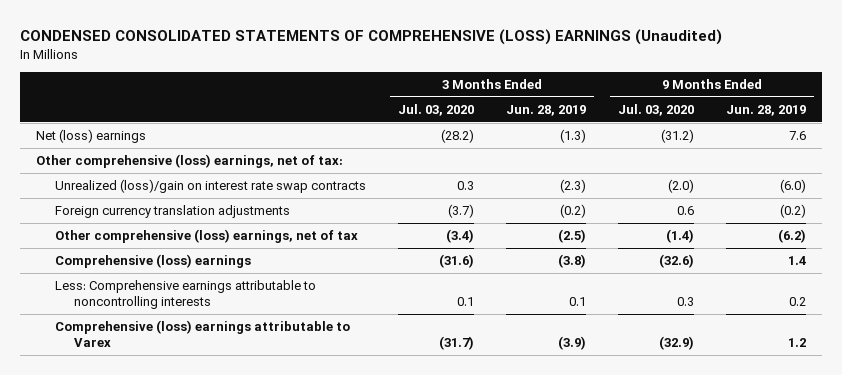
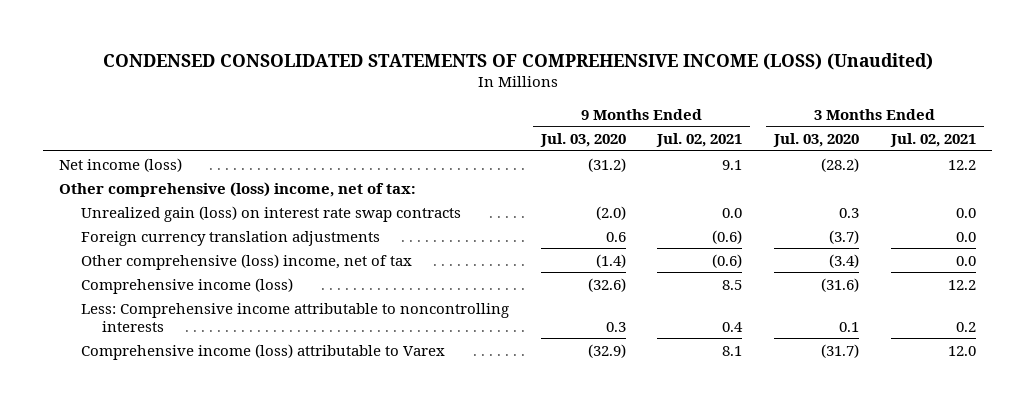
[20,28,723,45] CONDENSED CONSOLIDATED STATEMENTS OF COMPREHENSIVE (LOSS) EARNINGS (Unaudited) -> [102,52,933,70] CONDENSED CONSOLIDATED STATEMENTS OF COMPREHENSIVE INCOME (LOSS) (Unaudited)
[505,104,586,116] Jun. 28, 2019 -> none
[725,104,806,116] Jun. 28, 2019 -> none
none -> [656,133,743,148] Jul. 02, 2021
none -> [890,133,977,148] Jul. 02, 2021
[36,129,147,144] Net (loss) earnings -> [59,157,183,172] Net income (loss)
[36,154,344,169] Other comprehensive (loss) earnings, net of tax: -> [59,181,417,197] Other comprehensive (loss) income, net of tax:
[55,179,367,194] Unrealized (loss)/gain on interest rate swap contracts -> [80,205,461,222] Unrealized gain (loss) on interest rate swap contracts
[55,229,359,244] Other comprehensive (loss) earnings, net of tax -> [80,253,412,270] Other comprehensive (loss) income, net of tax
[55,254,252,269] Comprehensive (loss) earnings -> [80,277,293,294] Comprehensive income (loss)
[55,280,317,310] Less: Comprehensive earnings attributable to noncontrolling interests -> [80,302,509,332] Less: Comprehensive income attributable to noncontrolling interests
[55,320,351,348] Comprehensive (loss) earnings attributable to Varex -> [80,343,445,360] Comprehensive income (loss) attributable to Varex

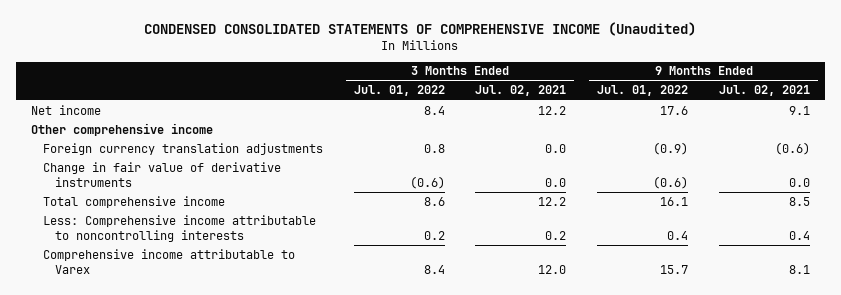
[102,52,933,70] CONDENSED CONSOLIDATED STATEMENTS OF COMPREHENSIVE INCOME (LOSS) (Unaudited) -> [144,21,697,36] CONDENSED CONSOLIDATED STATEMENTS OF COMPREHENSIVE INCOME (Unaudited)
[539,133,626,148] Jul. 03, 2020 -> none
[773,133,860,148] Jul. 03, 2020 -> none
none -> [353,85,445,97] Jul. 01, 2022
none -> [597,85,689,97] Jul. 01, 2022
[80,205,461,222] Unrealized gain (loss) on interest rate swap contracts -> none
[59,157,183,172] Net income (loss) -> [31,104,102,115] Net income
[59,181,417,197] Other comprehensive (loss) income, net of tax: -> [31,122,214,136] Other comprehensive income
[80,253,412,270] Other comprehensive (loss) income, net of tax -> none
none -> [42,161,281,187] Change in fair value of derivative instruments
[80,277,293,294] Comprehensive income (loss) -> [42,195,225,208] Total comprehensive income
[80,343,445,360] Comprehensive income (loss) attributable to Varex -> [42,248,295,274] Comprehensive income attributable to Varex

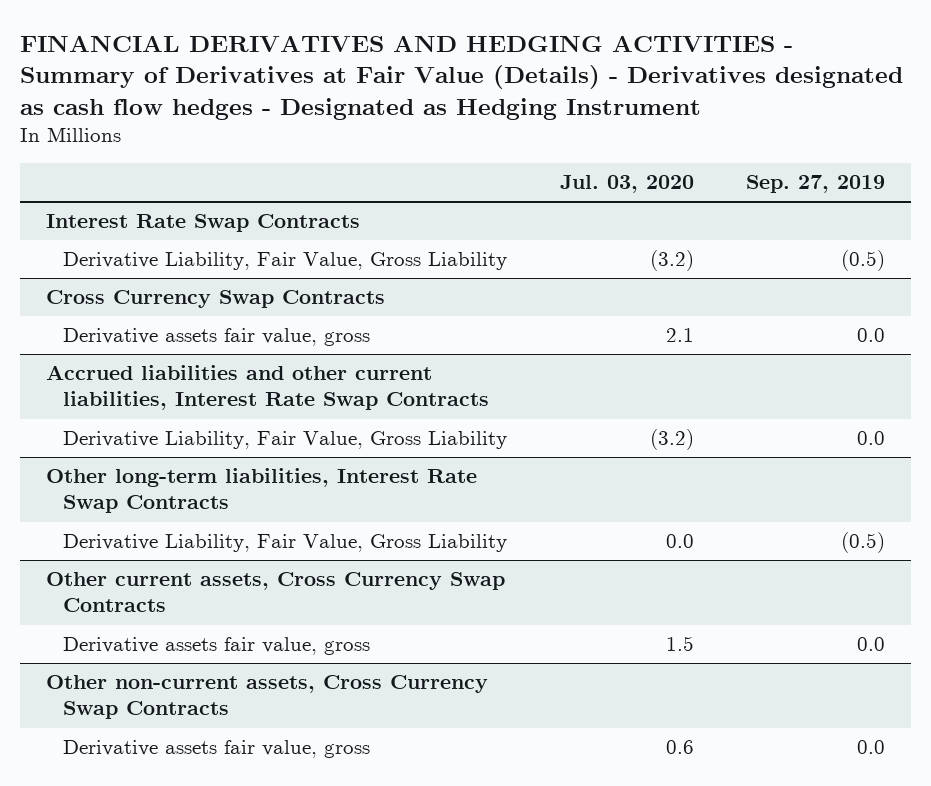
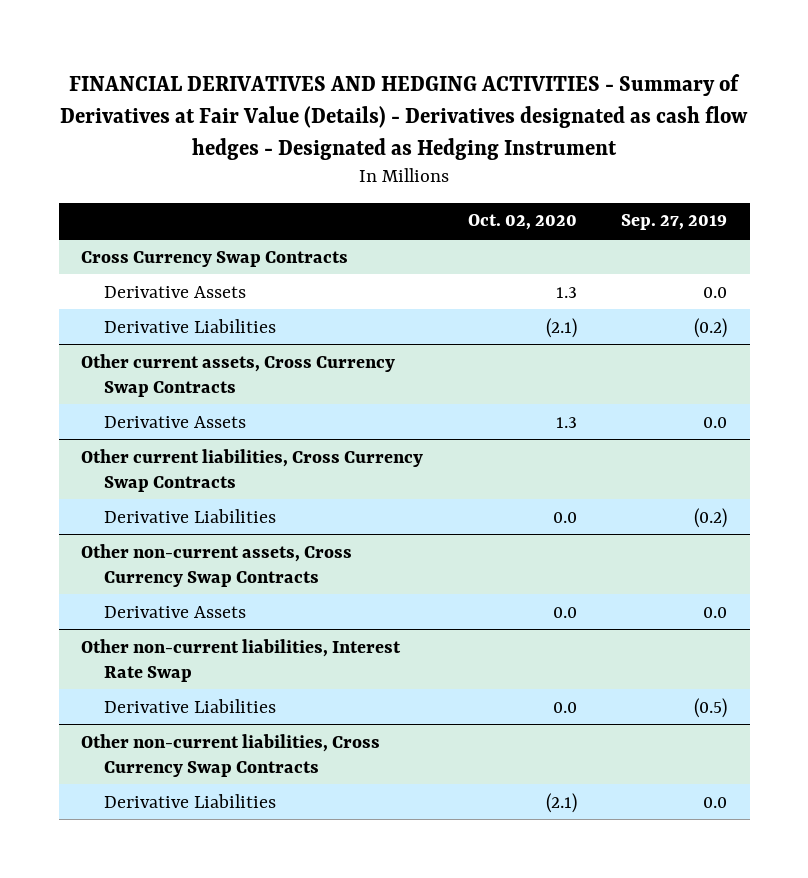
[559,174,694,193] Jul. 03, 2020 -> none
none -> [467,214,577,231] Oct. 02, 2020
[46,214,361,233] Interest Rate Swap Contracts -> none
[63,252,508,271] Derivative Liability, Fair Value, Gross Liability -> none
[46,365,490,411] Accrued liabilities and other current liabilities, Interest Rate Swap Contracts -> none
[63,431,508,450] Derivative Liability, Fair Value, Gross Liability -> none
[46,468,478,514] Other long-term liabilities, Interest Rate Swap Contracts -> none
[63,534,508,553] Derivative Liability, Fair Value, Gross Liability -> none
[63,328,371,347] Derivative assets fair value, gross -> [104,285,247,298] Derivative Assets
none -> [104,318,277,333] Derivative Liabilities
[63,637,371,656] Derivative assets fair value, gross -> [104,415,247,428] Derivative Assets
none -> [81,448,424,492] Other current liabilities, Cross Currency Swap Contracts
none -> [104,508,277,523] Derivative Liabilities
[63,740,371,759] Derivative assets fair value, gross -> [104,605,247,618] Derivative Assets
none -> [81,638,402,682] Other non-current liabilities, Interest Rate Swap
none -> [104,698,277,713] Derivative Liabilities
none -> [81,733,381,777] Other non-current liabilities, Cross Currency Swap Contracts
none -> [104,793,277,808] Derivative Liabilities

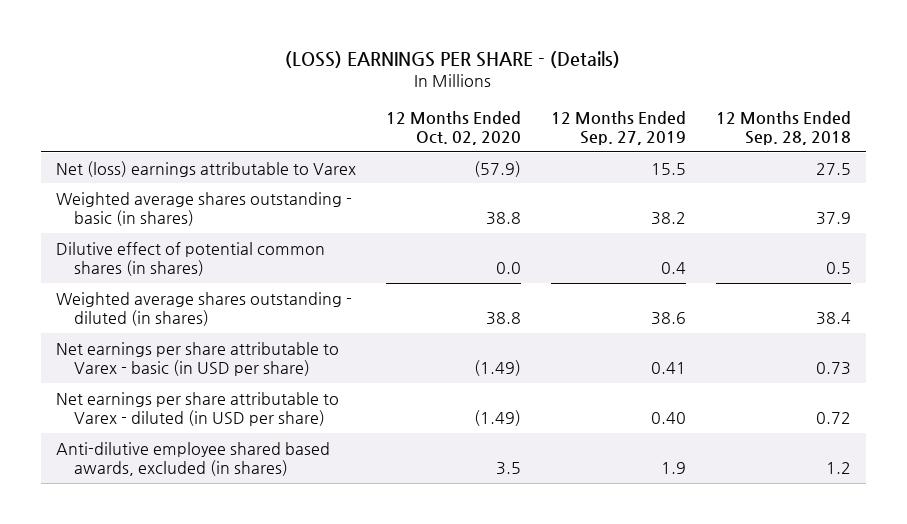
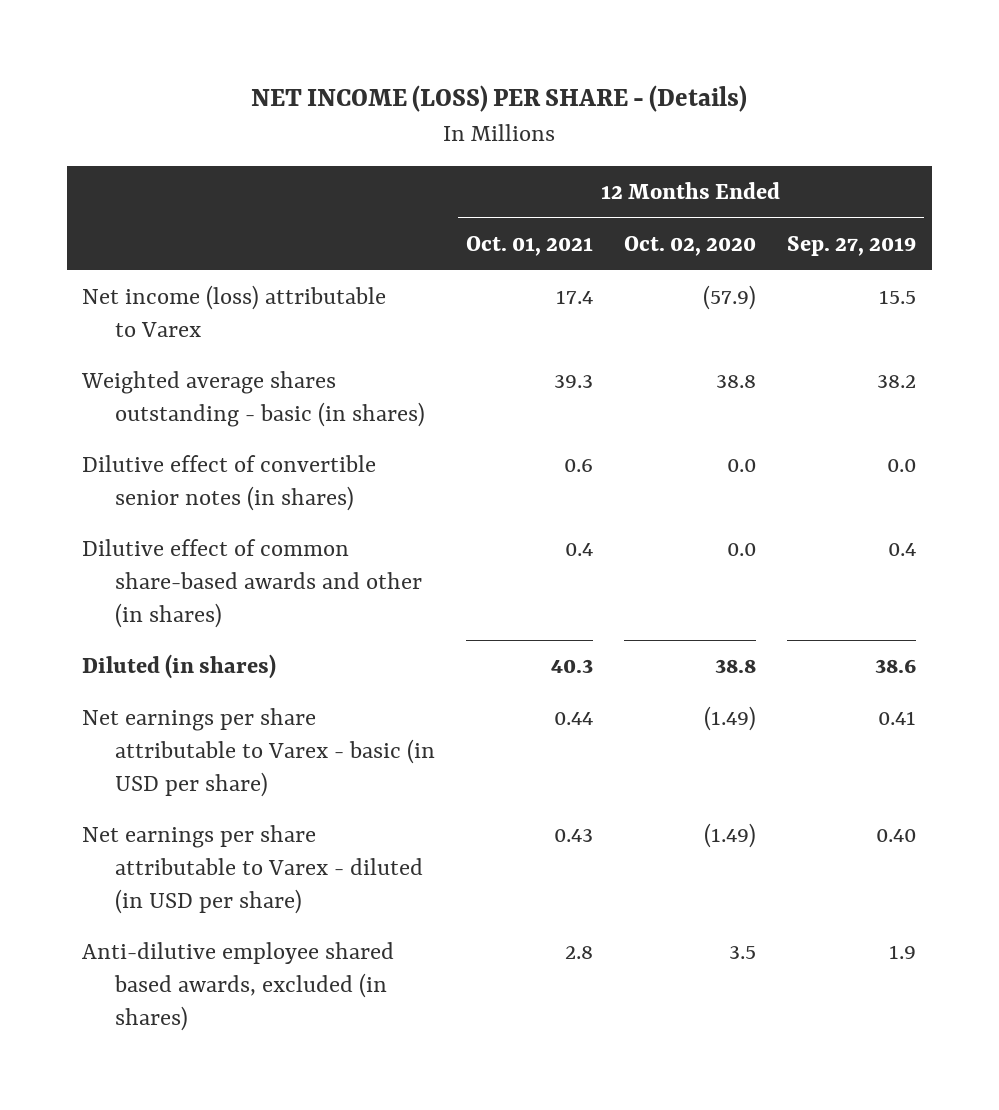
[285,51,621,69] (LOSS) EARNINGS PER SHARE - (Details) -> [251,85,748,113] NET INCOME (LOSS) PER SHARE - (Details)
[716,110,852,146] 12 Months Ended Sep. 28, 2018 -> none
none -> [466,235,594,256] Oct. 01, 2021
[55,160,356,177] Net (loss) earnings attributable to Varex -> [82,285,387,337] Net income (loss) attributable to Varex
none -> [82,455,377,511] Dilutive effect of convertible senior notes (in shares)
[55,241,325,277] Dilutive effect of potential common shares (in shares) -> [82,539,423,628] Dilutive effect of common share-based awards and other (in shares)
[55,291,352,327] Weighted average shares outstanding - diluted (in shares) -> [82,654,277,680] Diluted (in shares)

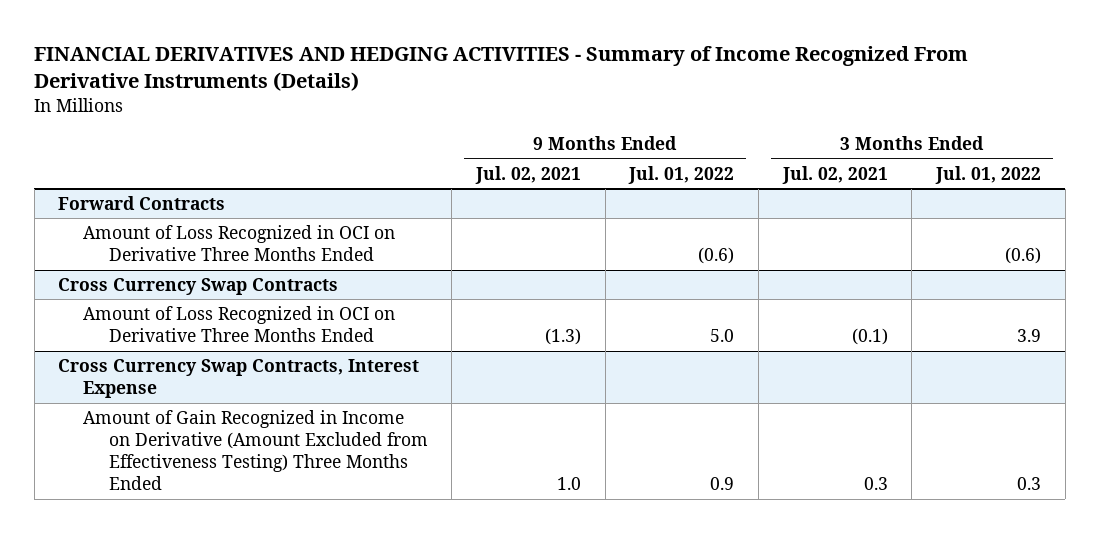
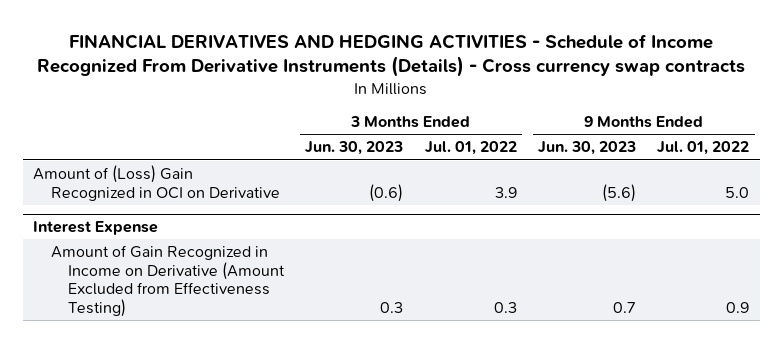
[34,46,969,92] FINANCIAL DERIVATIVES AND HEDGING ACTIVITIES - Summary of Income Recognized From Derivative Instruments (Details) -> [37,33,746,78] FINANCIAL DERIVATIVES AND HEDGING ACTIVITIES - Schedule of Income Recognized From Derivative Instruments (Details) - Cross currency swap contracts
[474,165,581,184] Jul. 02, 2021 -> none
[781,165,888,184] Jul. 02, 2021 -> none
none -> [305,141,404,156] Jun. 30, 2023
none -> [538,141,637,156] Jun. 30, 2023
[58,195,226,210] Forward Contracts -> none
[83,305,396,343] Amount of Loss Recognized in OCI on Derivative Three Months Ended -> none
[58,358,420,399] Cross Currency Swap Contracts, Interest Expense -> none
[83,224,396,262] Amount of Loss Recognized in OCI on Derivative Three Months Ended -> [33,164,280,201] Amount of (Loss) Gain Recognized in OCI on Derivative
[698,247,735,265] (0.6) -> [725,186,750,198] 5.0
[1005,247,1042,265] (0.6) -> [494,186,517,198] 3.9
[58,277,339,295] Cross Currency Swap Contracts -> [33,221,159,236] Interest Expense
[83,409,428,491] Amount of Gain Recognized in Income on Derivative (Amount Excluded from Effectiveness Testing) Three Months Ended -> [50,244,285,318] Amount of Gain Recognized in Income on Derivative (Amount Excluded from Effectiveness Testing)

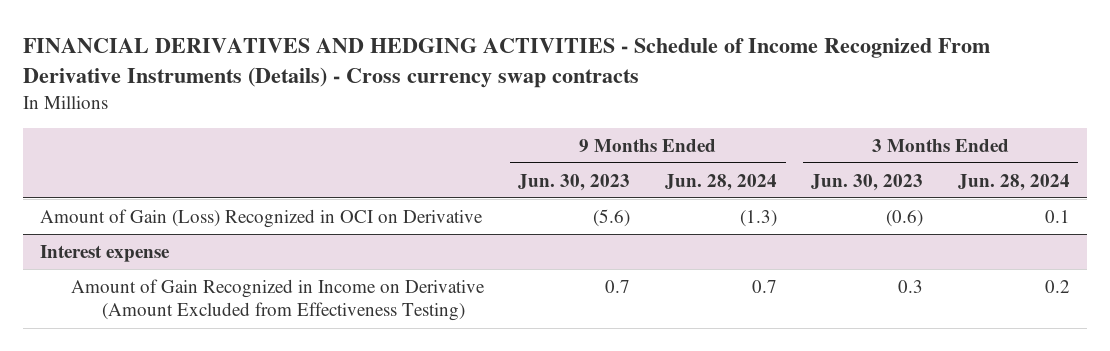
[424,141,517,156] Jul. 01, 2022 -> none
[657,141,750,156] Jul. 01, 2022 -> none
none -> [664,173,777,191] Jun. 28, 2024
none -> [957,173,1070,191] Jun. 28, 2024
[33,164,280,201] Amount of (Loss) Gain Recognized in OCI on Derivative -> [40,208,484,228] Amount of Gain (Loss) Recognized in OCI on Derivative
[33,221,159,236] Interest Expense -> [40,244,171,262] Interest expense

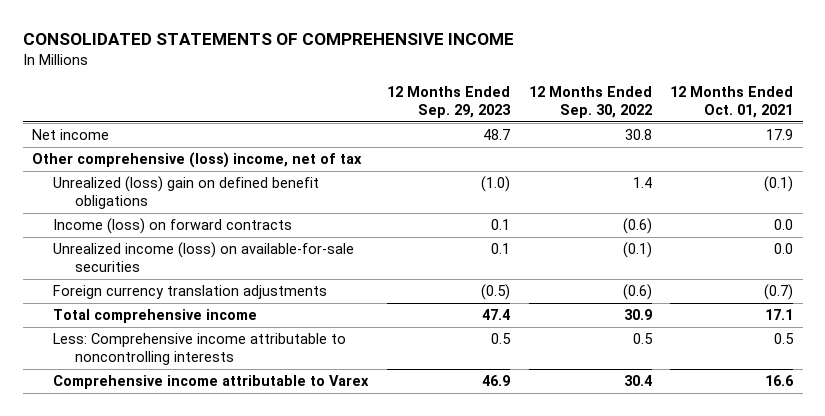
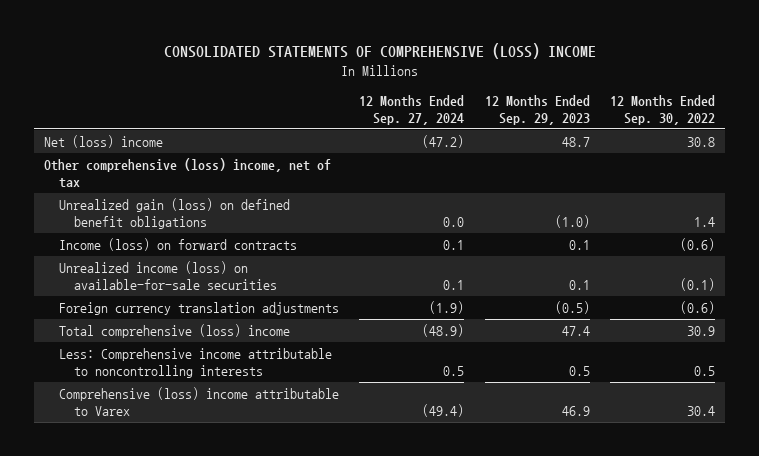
[22,33,514,46] CONSOLIDATED STATEMENTS OF COMPREHENSIVE INCOME -> [163,43,596,60] CONSOLIDATED STATEMENTS OF COMPREHENSIVE (LOSS) INCOME
[670,86,794,119] 12 Months Ended Oct. 01, 2021 -> none
none -> [359,94,465,125] 12 Months Ended Sep. 27, 2024
[31,129,109,141] Net income -> [44,134,164,148] Net (loss) income
[53,176,320,210] Unrealized (loss) gain on defined benefit obligations -> [59,197,291,229] Unrealized gain (loss) on defined benefit obligations
[53,309,258,324] Total comprehensive income -> [59,323,291,338] Total comprehensive (loss) income
[53,375,370,390] Comprehensive income attributable to Varex -> [59,386,340,416] Comprehensive (loss) income attributable to Varex

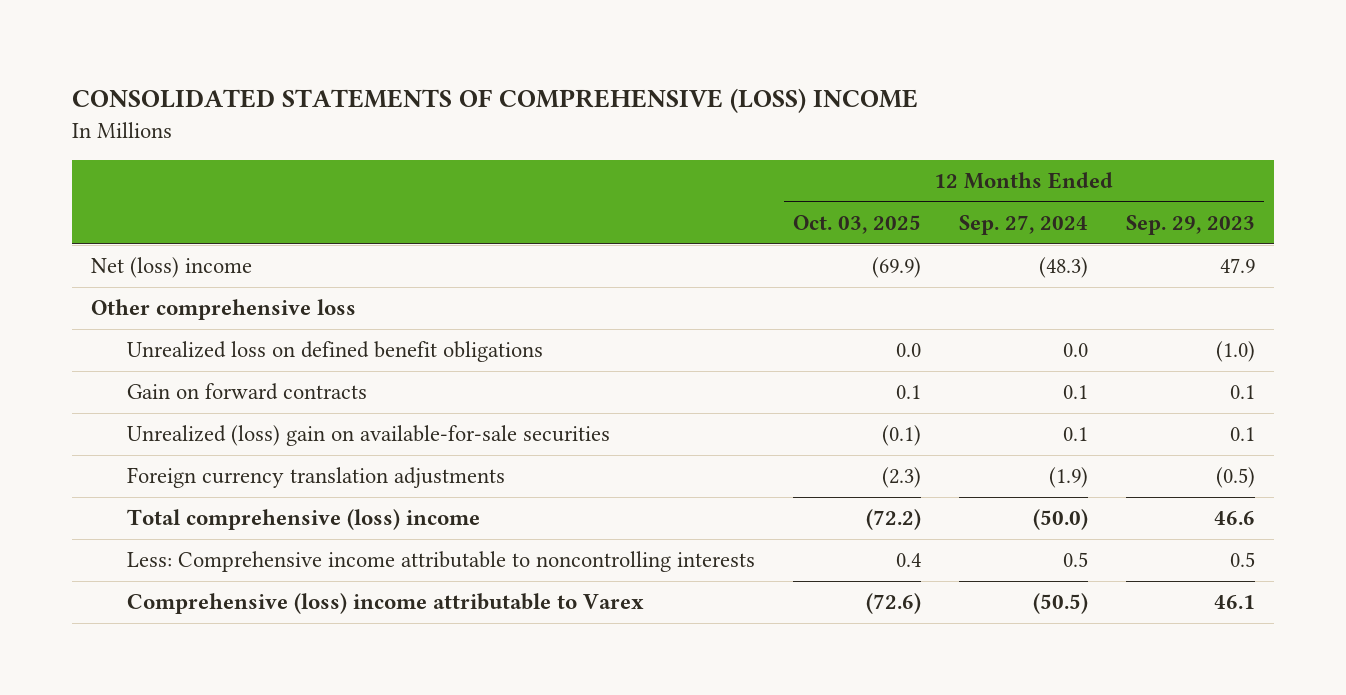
[609,94,715,125] 12 Months Ended Sep. 30, 2022 -> none
none -> [792,215,921,235] Oct. 03, 2025
[422,134,465,148] (47.2) -> [1038,257,1088,279] (48.3)
[561,136,590,147] 48.7 -> [1219,258,1255,274] 47.9
[44,157,332,188] Other comprehensive (loss) income, net of tax -> [91,299,357,321] Other comprehensive loss
[59,197,291,229] Unrealized gain (loss) on defined benefit obligations -> [127,341,544,363] Unrealized loss on defined benefit obligations
[59,237,298,251] Income (loss) on forward contracts -> [127,383,368,401] Gain on forward contracts
[59,260,277,290] Unrealized income (loss) on available-for-sale securities -> [127,425,611,447] Unrealized (loss) gain on available-for-sale securities
[422,323,465,337] (48.9) -> [1032,509,1088,531] (50.0)
[561,325,590,336] 47.4 -> [1213,511,1255,526] 46.6
[422,403,465,417] (49.4) -> [1032,593,1088,615] (50.5)
[561,405,590,416] 46.9 -> [1213,595,1255,610] 46.1

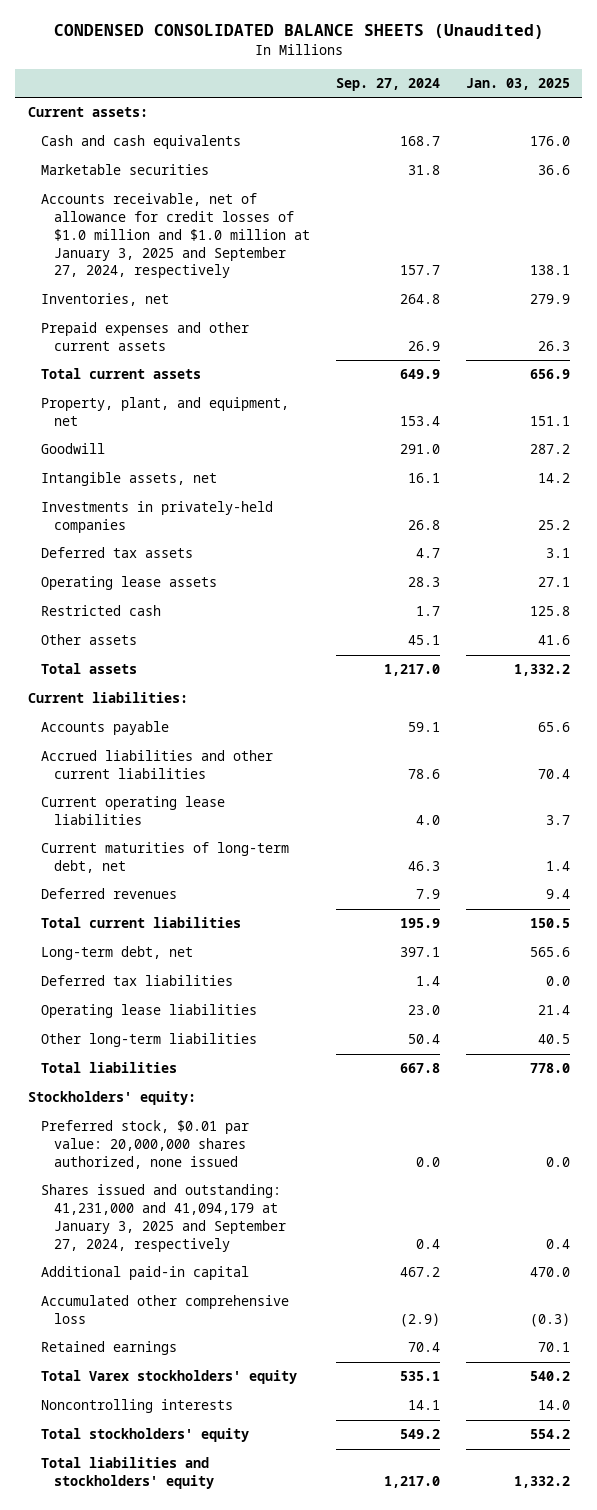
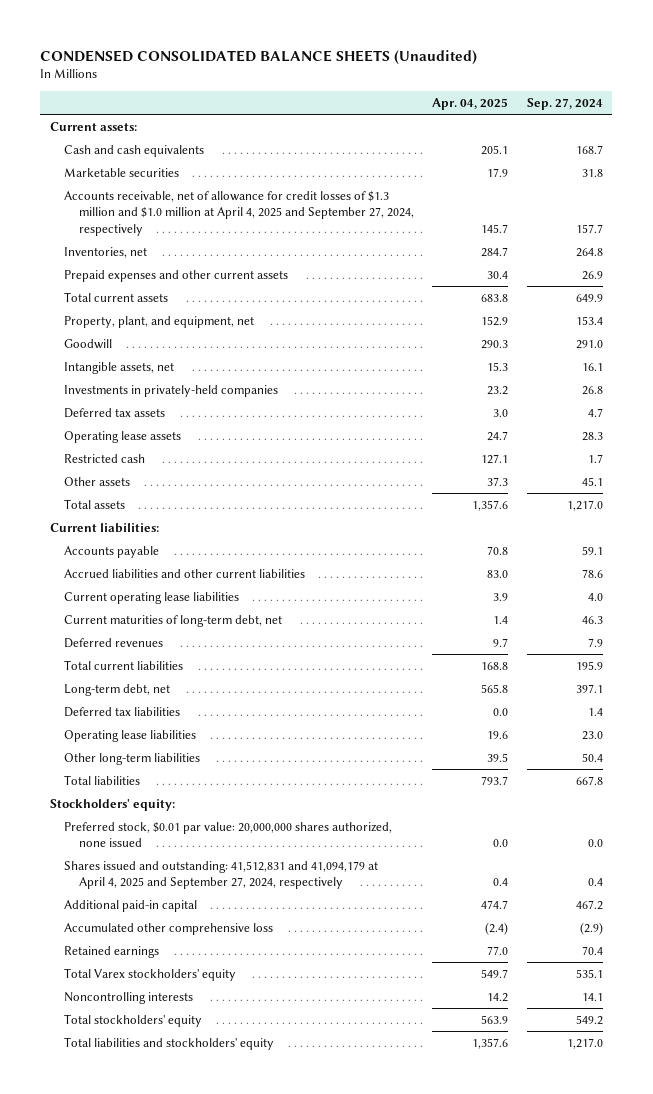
[465,77,570,90] Jan. 03, 2025 -> none
none -> [432,98,509,111] Apr. 04, 2025
[40,193,311,279] Accounts receivable, net of allowance for credit losses of $1.0 million and $1.0 million at January 3, 2025 and September 27, 2024, respectively -> [64,190,414,237] Accounts receivable, net of allowance for credit losses of $1.3 million and $1.0 million at April 4, 2025 and September 27, 2024, respectively
[40,1184,287,1252] Shares issued and outstanding: 41,231,000 and 41,094,179 at January 3, 2025 and September 27, 2024, respectively -> [64,860,379,890] Shares issued and outstanding: 41,512,831 and 41,094,179 at April 4, 2025 and September 27, 2024, respectively

